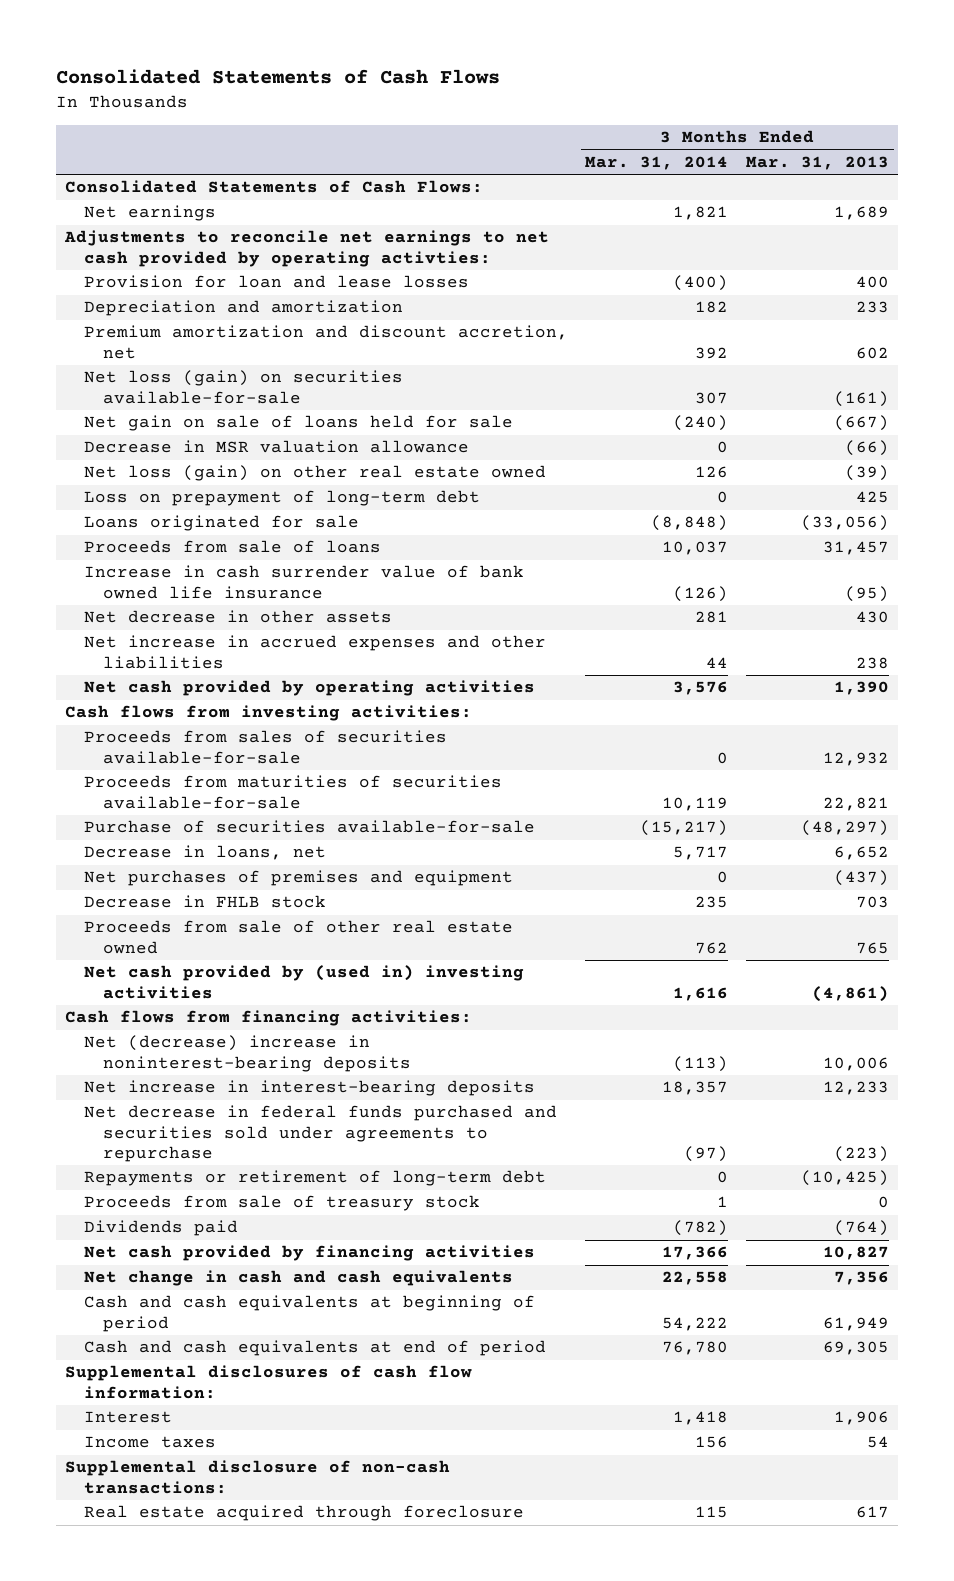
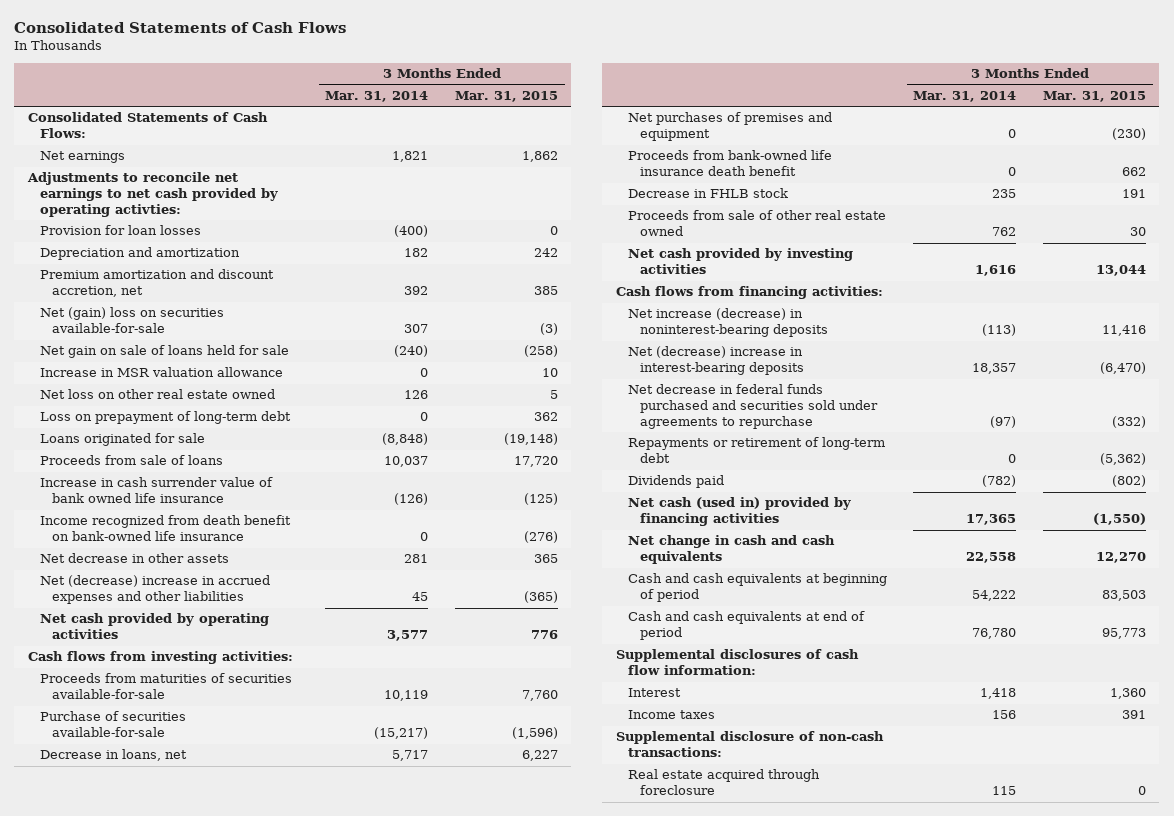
[746,155,890,170] Mar. 31, 2013 -> none
none -> [455,90,559,102] Mar. 31, 2015
[83,275,469,289] Provision for loan and lease losses -> [39,225,201,236] Provision for loan losses
[83,370,403,404] Net loss (gain) on securities available-for-sale -> [39,307,224,334] Net (gain) loss on securities available-for-sale
[83,440,469,454] Decrease in MSR valuation allowance -> [39,367,283,378] Increase in MSR valuation allowance
[83,465,546,482] Net loss (gain) on other real estate owned -> [39,389,275,400] Net loss on other real estate owned
none -> [39,515,291,542] Income recognized from death benefit on bank-owned life insurance
[83,635,546,669] Net increase in accrued expenses and other liabilities -> [39,575,270,605] Net (decrease) increase in accrued expenses and other liabilities
[706,656,729,668] 44 -> [412,592,429,602] 45
[673,681,729,696] 3,576 -> [387,630,429,642] 3,577
[83,730,447,764] Proceeds from sales of securities available-for-sale -> none
none -> [627,150,832,177] Proceeds from bank-owned life insurance death benefit
[83,965,524,999] Net cash provided by (used in) investing activities -> [627,248,853,275] Net cash provided by investing activities
[83,1035,411,1072] Net (decrease) increase in noninterest-bearing deposits -> [627,308,828,338] Net increase (decrease) in noninterest-bearing deposits
[83,1080,535,1097] Net increase in interest-bearing deposits -> [627,346,804,376] Net (decrease) increase in interest-bearing deposits
[83,1195,480,1212] Proceeds from sale of treasury stock -> none
[83,1245,535,1262] Net cash provided by financing activities -> [627,497,851,527] Net cash (used in) provided by financing activities
[662,1246,729,1261] 17,366 -> [966,514,1017,526] 17,365

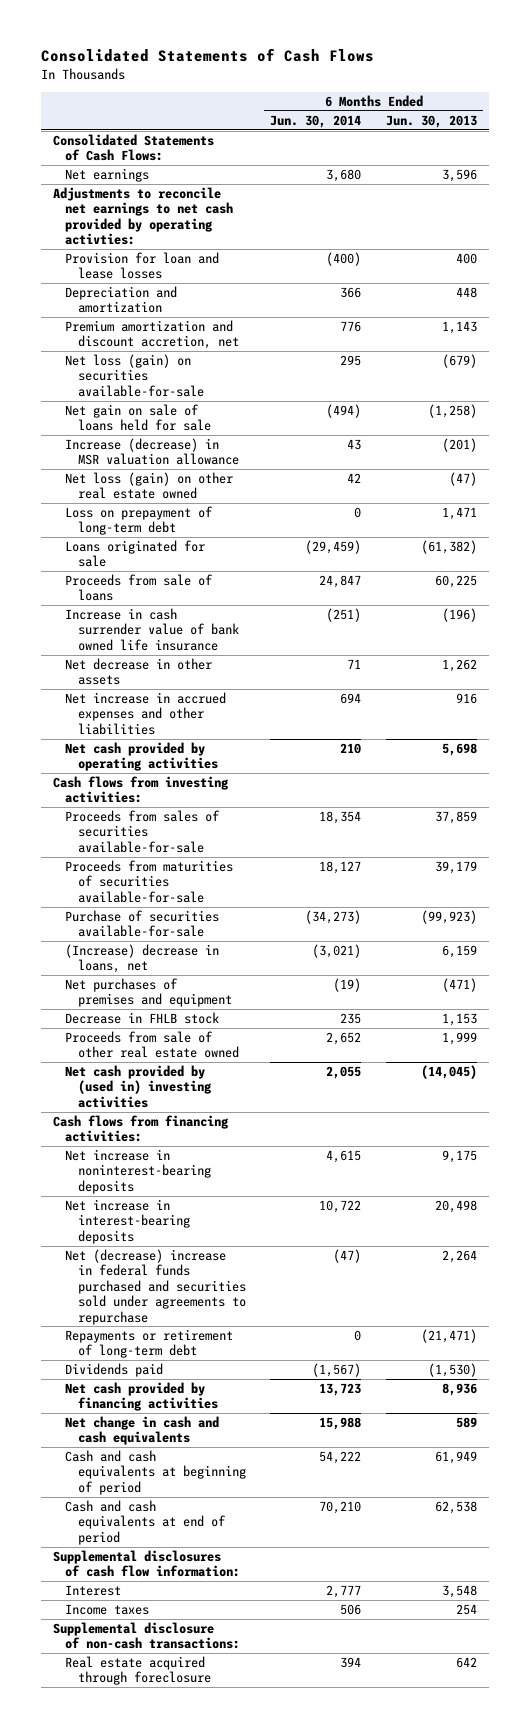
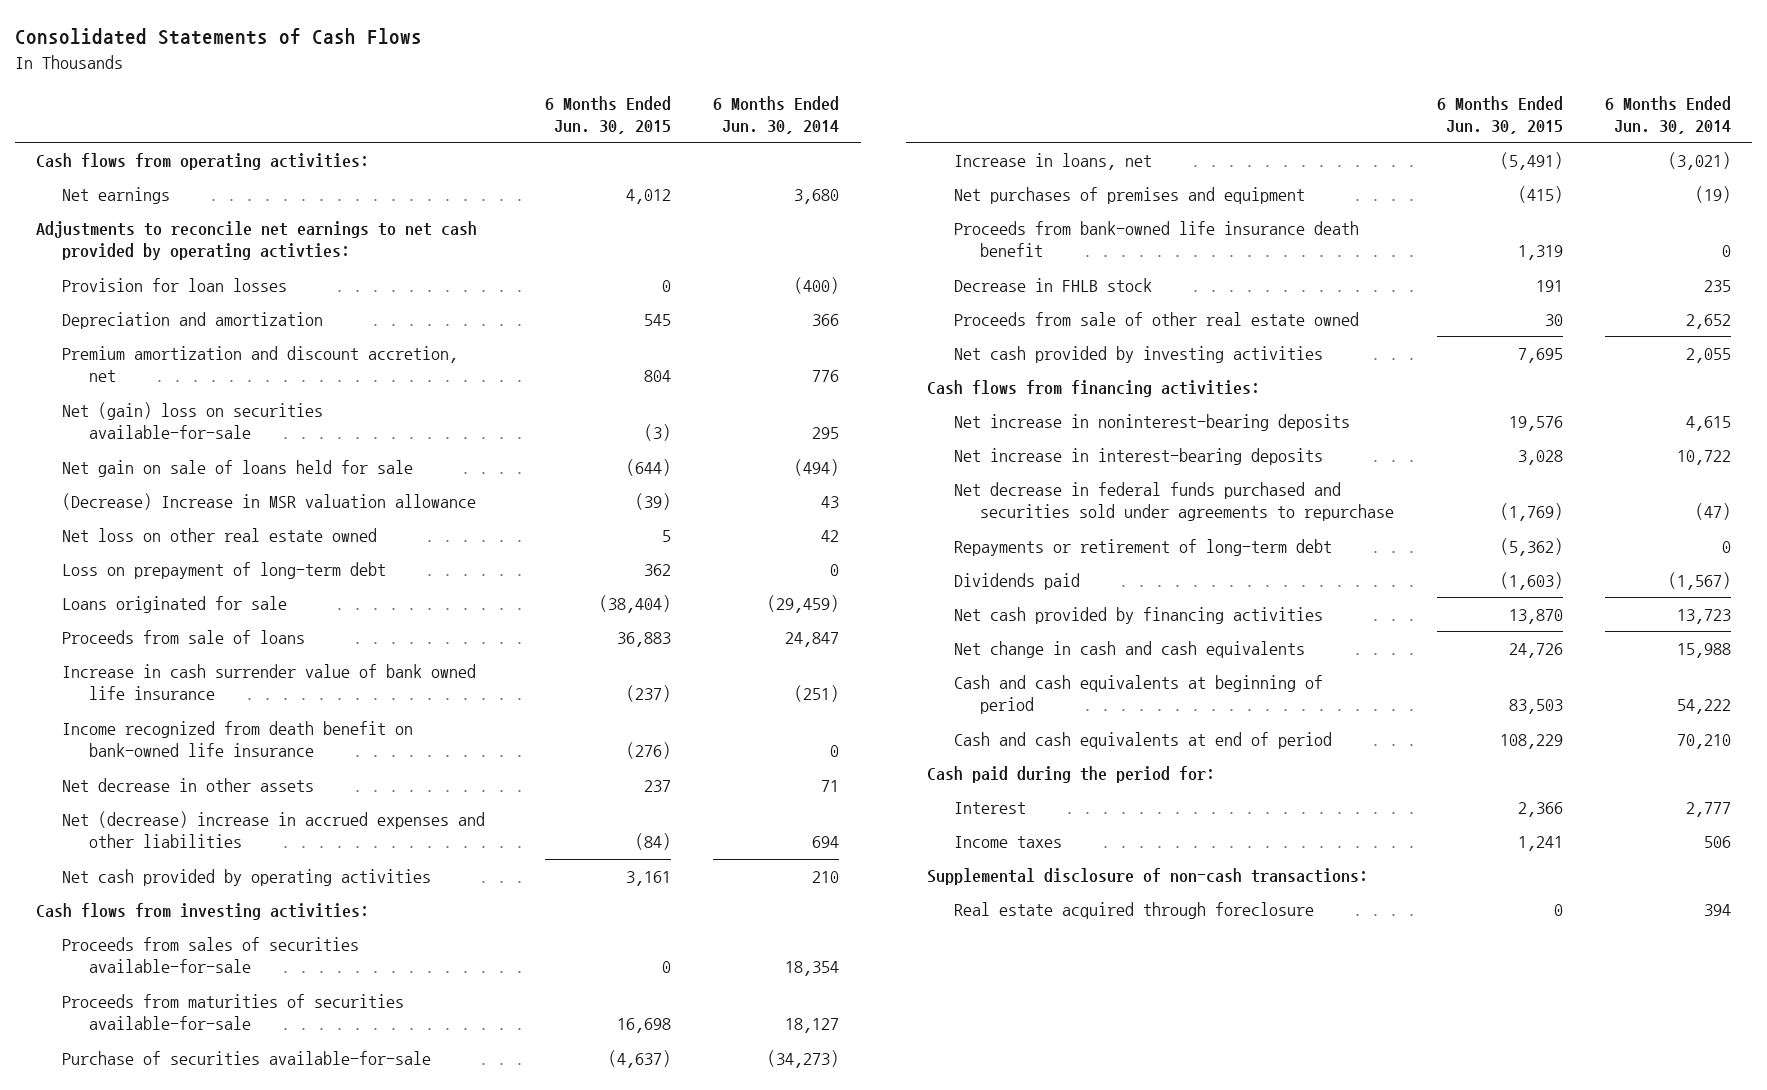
[385,114,477,128] Jun. 30, 2013 -> none
none -> [545,95,672,135] 6 Months Ended Jun. 30, 2015
[53,134,215,162] Consolidated Statements of Cash Flows: -> none
none -> [35,152,369,170] Cash flows from operating activities:
[65,252,220,280] Provision for loan and lease losses -> [62,277,288,292] Provision for loan losses
[65,354,204,397] Net loss (gain) on securities available-for-sale -> [62,401,324,440] Net (gain) loss on securities available-for-sale
[65,438,239,466] Increase (decrease) in MSR valuation allowance -> [62,492,477,510] (Decrease) Increase in MSR valuation allowance
[65,472,234,500] Net loss (gain) on other real estate owned -> [62,527,378,542] Net loss on other real estate owned
none -> [62,720,414,758] Income recognized from death benefit on bank-owned life insurance
[65,692,227,735] Net increase in accrued expenses and other liabilities -> [62,810,486,849] Net (decrease) increase in accrued expenses and other liabilities
[65,944,220,974] (Increase) decrease in loans, net -> [953,152,1152,170] Increase in loans, net
none -> [953,220,1359,258] Proceeds from bank-owned life insurance death benefit
[65,1065,212,1108] Net cash provided by (used in) investing activities -> [953,345,1323,363] Net cash provided by investing activities
[65,1249,246,1325] Net (decrease) increase in federal funds purchased and securities sold under agreements to repurchase -> [953,481,1395,522] Net decrease in federal funds purchased and securities sold under agreements to repurchase
[53,1550,241,1578] Supplemental disclosures of cash flow information: -> none
none -> [927,765,1216,783] Cash paid during the period for:

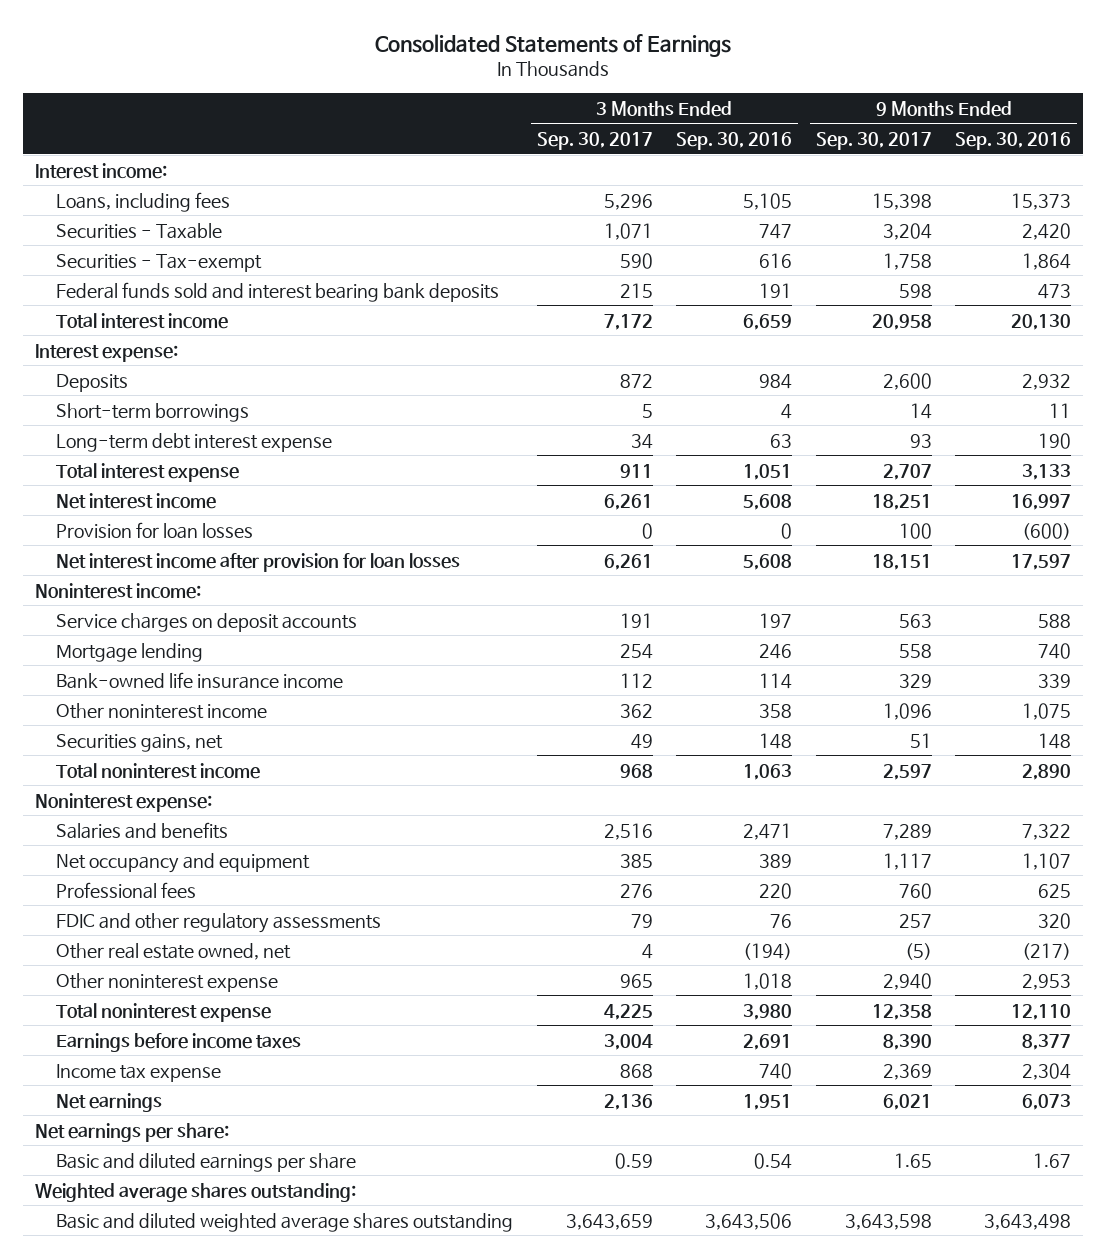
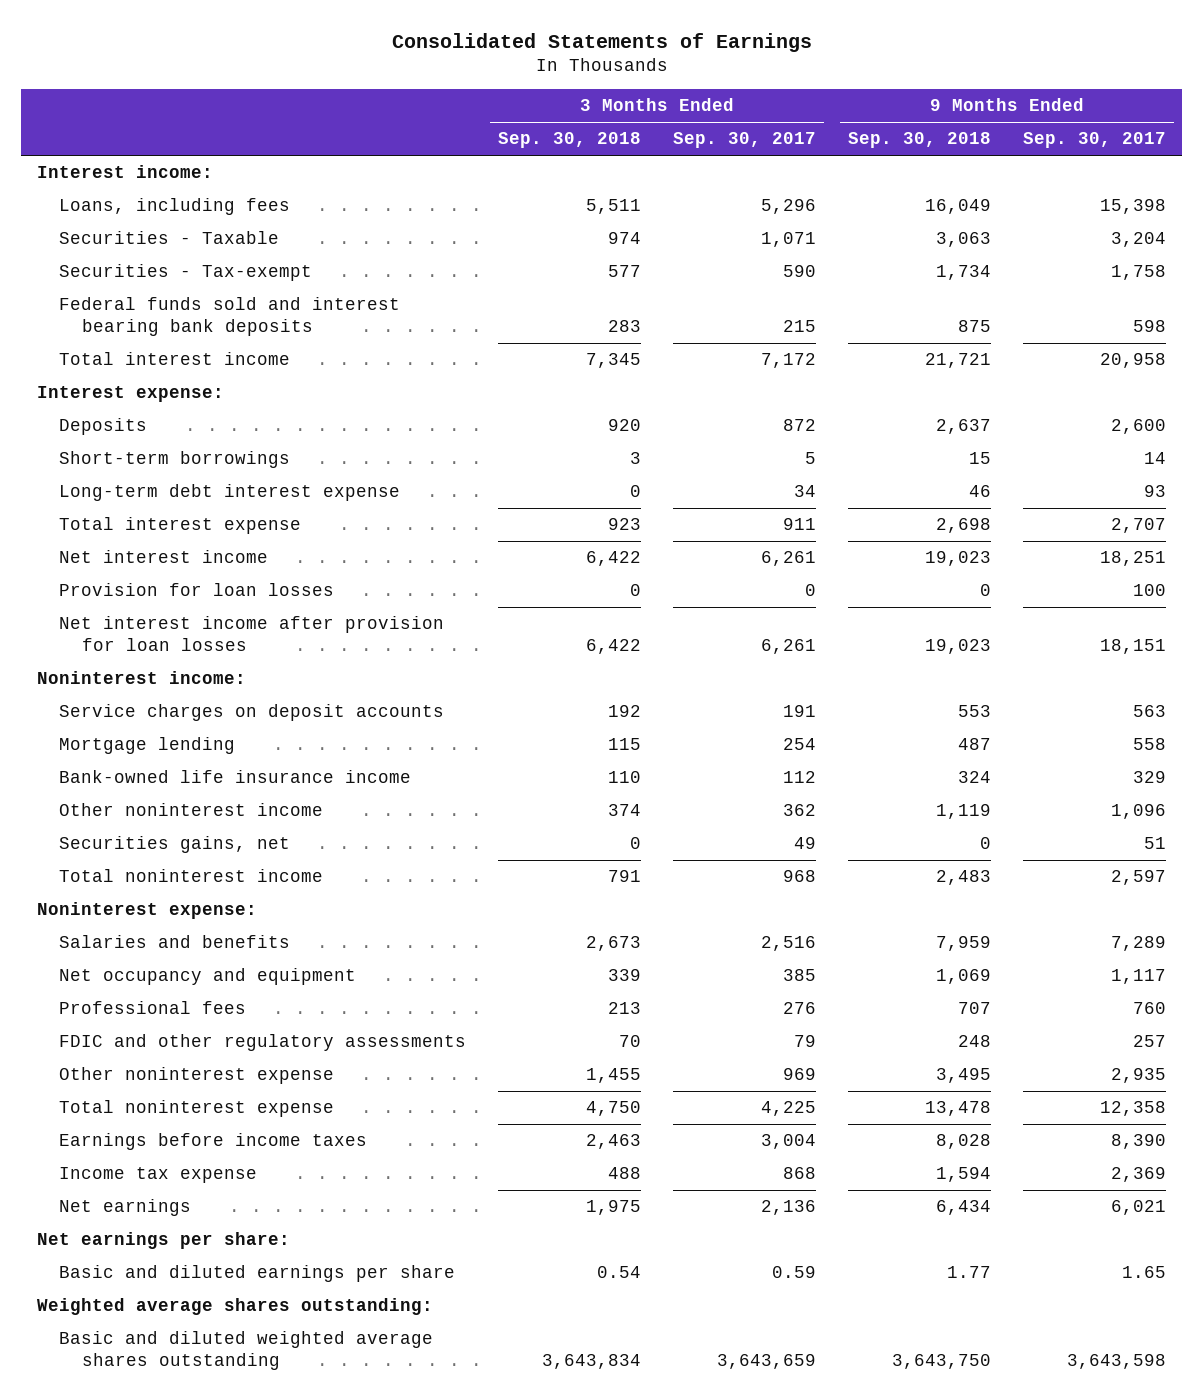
[676,132,793,151] Sep. 30, 2016 -> none
[955,132,1072,151] Sep. 30, 2016 -> none
none -> [498,132,642,149] Sep. 30, 2018
none -> [848,132,992,149] Sep. 30, 2018
[56,942,292,960] Other real estate owned, net -> none
[619,973,653,988] 965 -> [783,1068,817,1081] 969
[882,972,932,990] 2,940 -> [1111,1068,1167,1084] 2,935

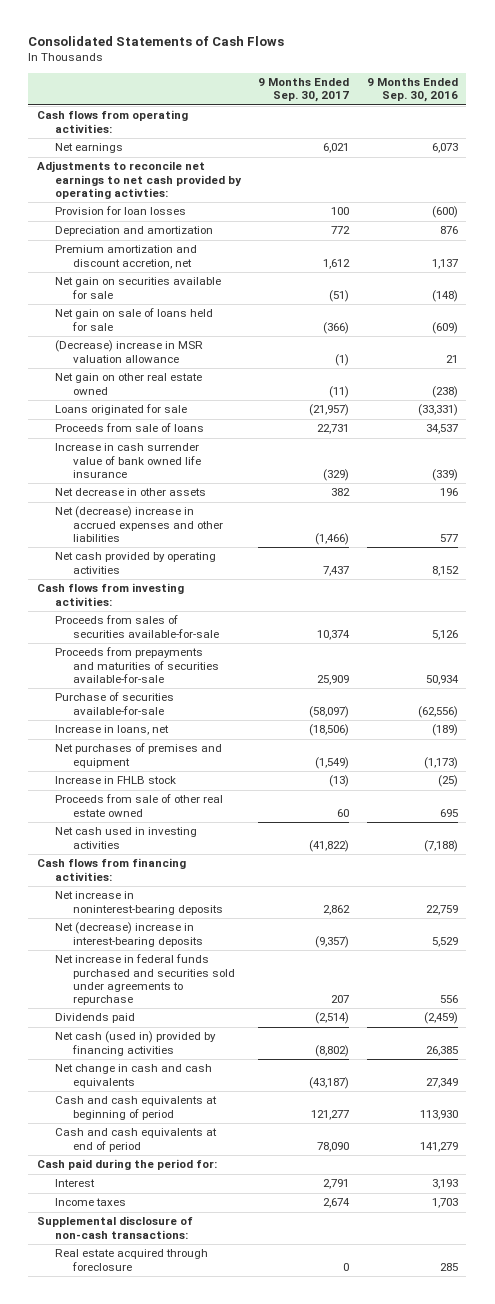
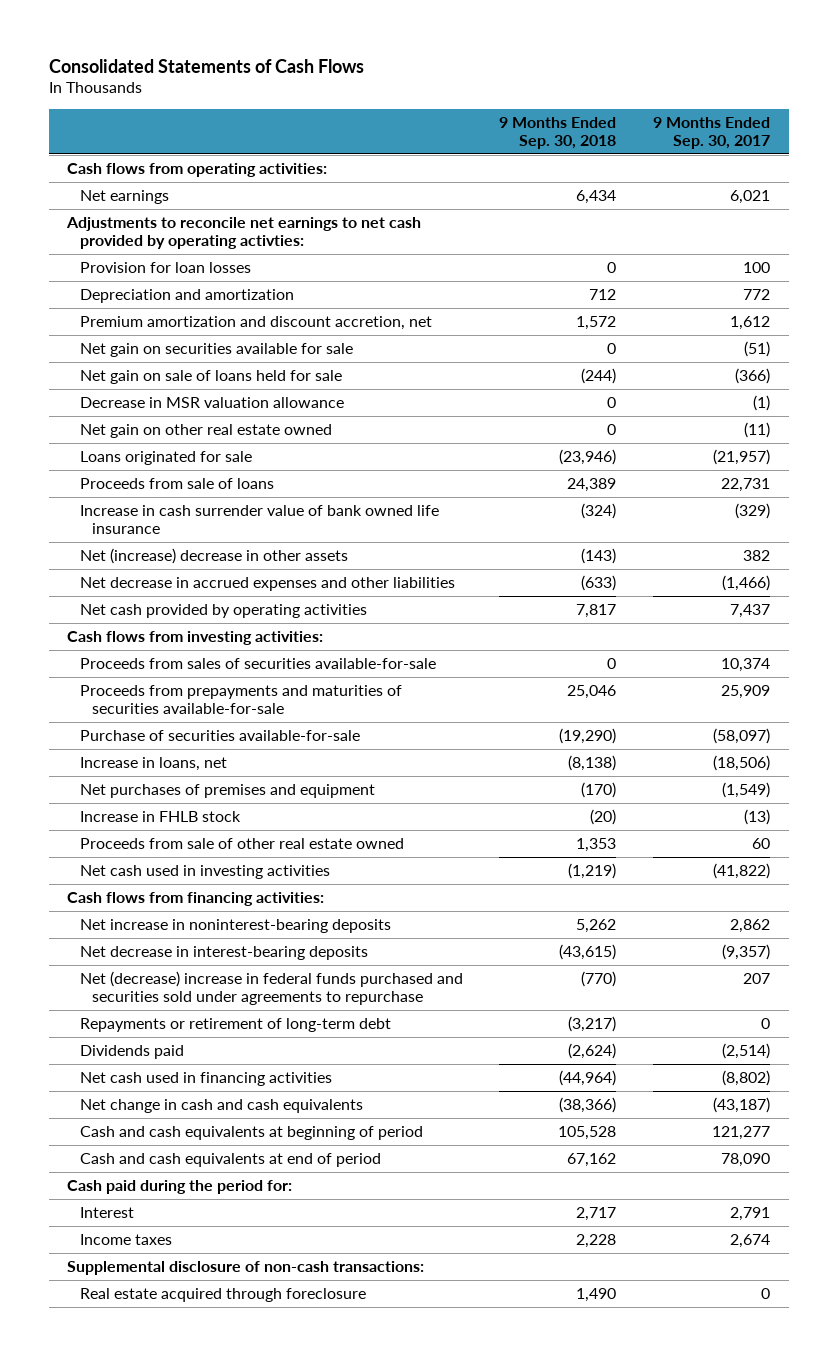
[366,78,458,103] 9 Months Ended Sep. 30, 2016 -> none
none -> [499,116,617,149] 9 Months Ended Sep. 30, 2018
[54,340,203,363] (Decrease) increase in MSR valuation allowance -> [79,396,344,408] Decrease in MSR valuation allowance
[54,488,206,497] Net decrease in other assets -> [79,547,348,564] Net (increase) decrease in other assets
[54,506,224,542] Net (decrease) increase in accrued expenses and other liabilities -> [79,576,455,591] Net decrease in accrued expenses and other liabilities
[54,922,204,947] Net (decrease) increase in interest-bearing deposits -> [79,945,368,960] Net decrease in interest-bearing deposits
[54,954,236,1005] Net increase in federal funds purchased and securities sold under agreements to repurchase -> [79,970,463,1006] Net (decrease) increase in federal funds purchased and securities sold under agreements to repurchase
none -> [79,1017,391,1032] Repayments or retirement of long-term debt
[54,1031,216,1056] Net cash (used in) provided by financing activities -> [79,1071,332,1086] Net cash used in financing activities

